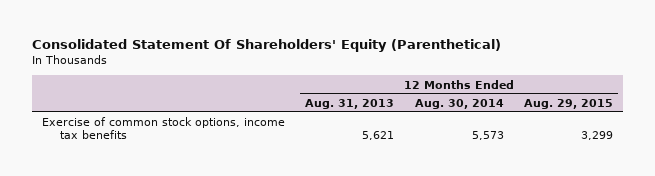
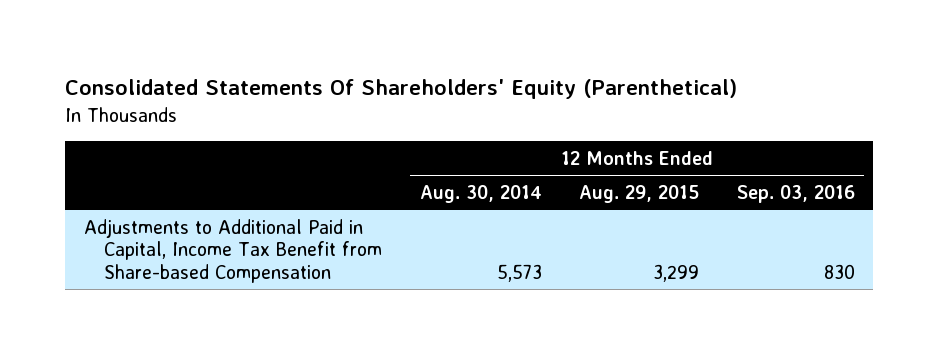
[32,39,502,53] Consolidated Statement Of Shareholders' Equity (Parenthetical) -> [65,79,738,100] Consolidated Statements Of Shareholders' Equity (Parenthetical)
[305,98,395,109] Aug. 31, 2013 -> none
none -> [736,184,855,203] Sep. 03, 2016
[42,117,286,140] Exercise of common stock options, income tax benefits -> [83,218,383,284] Adjustments to Additional Paid in Capital, Income Tax Benefit from Share-based Compensation

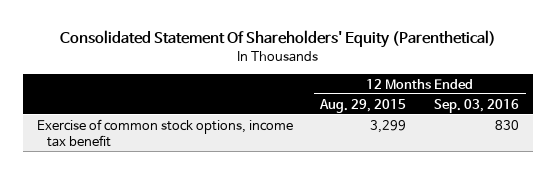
[65,79,738,100] Consolidated Statements Of Shareholders' Equity (Parenthetical) -> [59,30,496,49] Consolidated Statement Of Shareholders' Equity (Parenthetical)
[419,184,542,203] Aug. 30, 2014 -> none
[83,218,383,284] Adjustments to Additional Paid in Capital, Income Tax Benefit from Share-based Compensation -> [36,118,293,148] Exercise of common stock options, income tax benefit

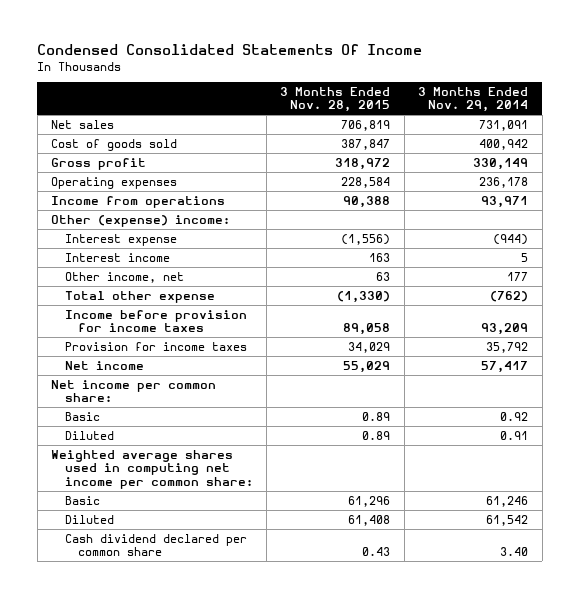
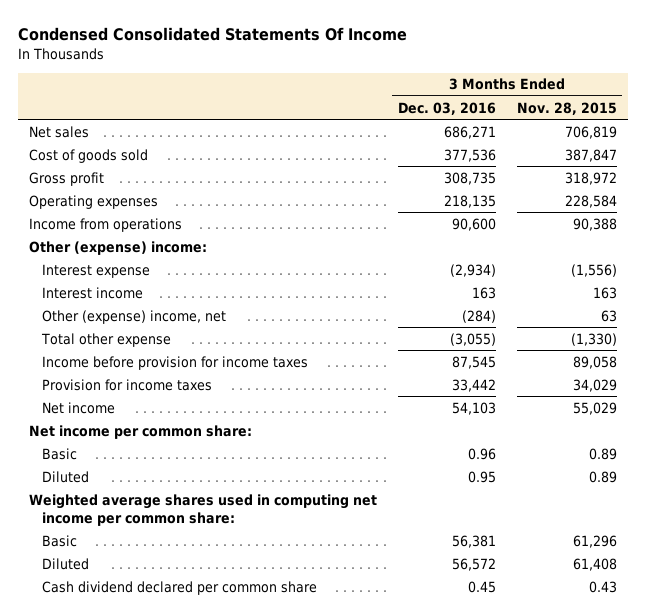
[418,86,529,113] 3 Months Ended Nov. 29, 2014 -> none
none -> [397,101,496,115] Dec. 03, 2016
[64,271,184,283] Other income, net -> [41,309,226,324] Other (expense) income, net

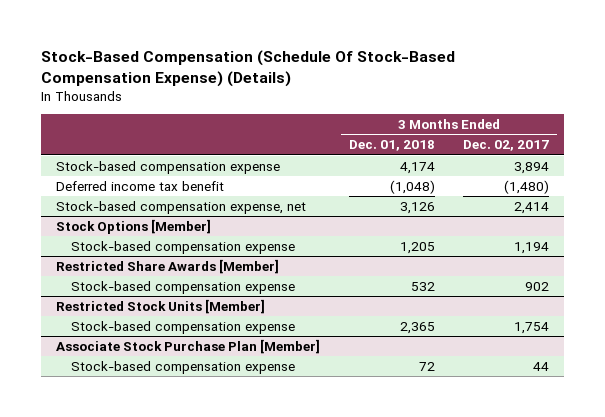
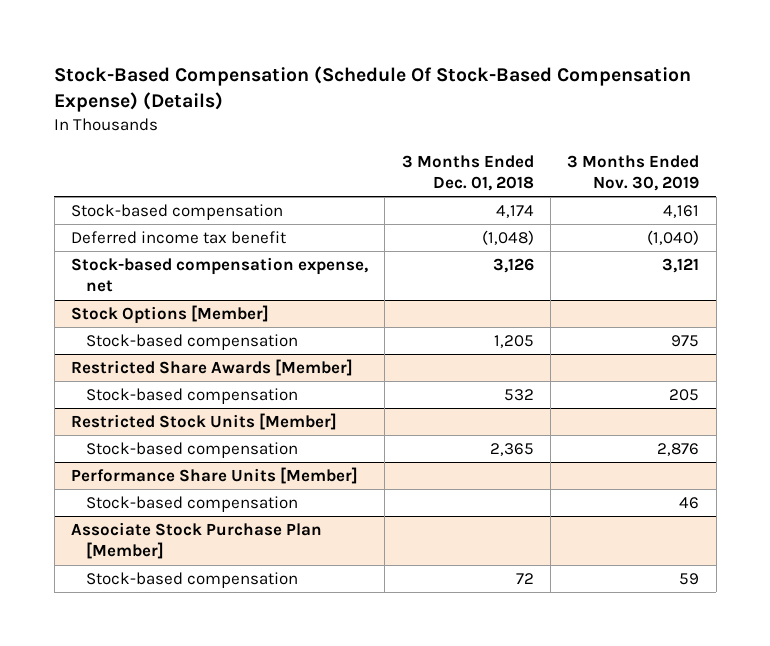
[463,140,550,152] Dec. 02, 2017 -> none
none -> [567,154,700,191] 3 Months Ended Nov. 30, 2019
[55,160,280,174] Stock-based compensation expense -> [70,204,283,221] Stock-based compensation
[70,240,295,254] Stock-based compensation expense -> [85,334,298,351] Stock-based compensation
[70,280,295,294] Stock-based compensation expense -> [85,388,298,405] Stock-based compensation
[70,320,295,334] Stock-based compensation expense -> [85,442,298,459] Stock-based compensation
none -> [70,467,358,485] Performance Share Units [Member]
none -> [85,496,298,513] Stock-based compensation
[70,360,295,374] Stock-based compensation expense -> [85,572,298,589] Stock-based compensation

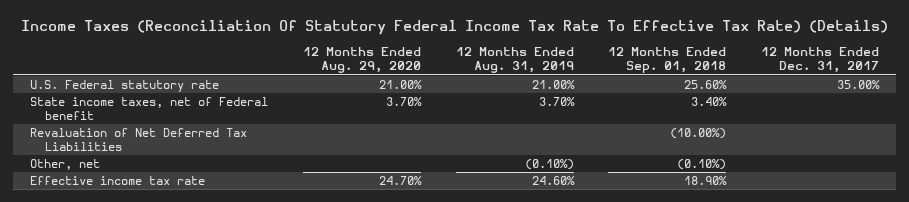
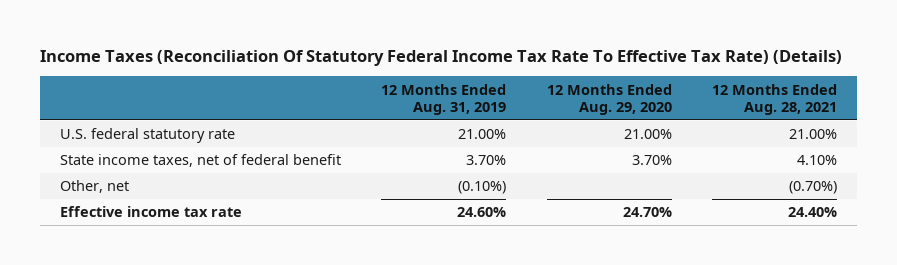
[608,47,727,74] 12 Months Ended Sep. 01, 2018 -> none
[760,47,879,74] 12 Months Ended Dec. 31, 2017 -> none
none -> [711,83,837,115] 12 Months Ended Aug. 28, 2021
[30,128,248,152] Revaluation of Net Deferred Tax Liabilities -> none
[30,80,220,93] U.S. Federal statutory rate -> [60,128,236,144] U.S. federal statutory rate
[30,97,269,121] State income taxes, net of Federal benefit -> [60,154,342,168] State income taxes, net of federal benefit

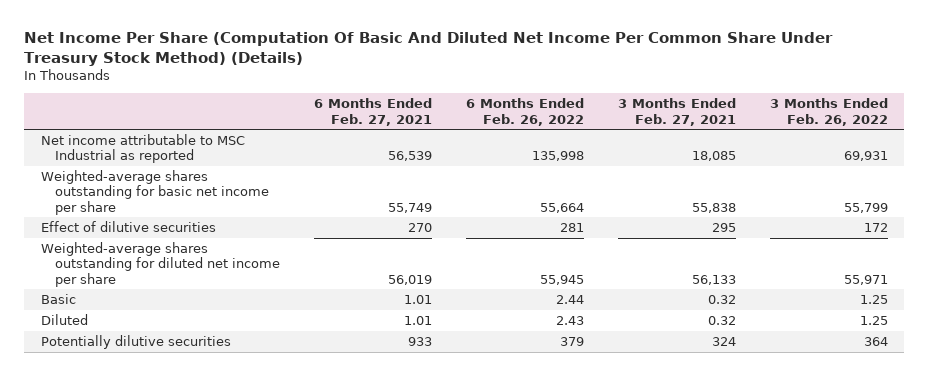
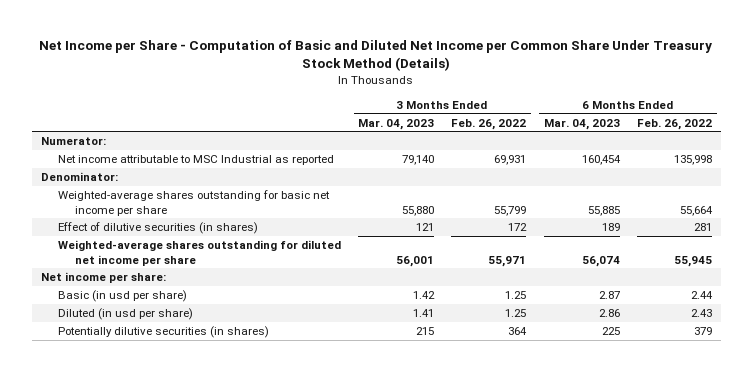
[23,32,833,67] Net Income Per Share (Computation Of Basic And Diluted Net Income Per Common Share Under Treasury Stock Method) (Details) -> [39,40,713,72] Net Income per Share - Computation of Basic and Diluted Net Income per Common Share Under Treasury Stock Method (Details)
[314,98,433,126] 6 Months Ended Feb. 27, 2021 -> none
[617,98,736,126] 3 Months Ended Feb. 27, 2021 -> none
none -> [358,118,435,130] Mar. 04, 2023
none -> [543,118,620,130] Mar. 04, 2023
none -> [40,137,106,146] Numerator:
none -> [40,172,118,182] Denominator:
[40,221,216,233] Effect of dilutive securities -> [57,222,258,235] Effect of dilutive securities (in shares)
none -> [40,272,166,284] Net income per share:
[40,294,76,305] Basic -> [57,290,187,303] Basic (in usd per share)
[40,314,88,326] Diluted -> [57,308,193,321] Diluted (in usd per share)
[40,335,231,350] Potentially dilutive securities -> [57,326,269,339] Potentially dilutive securities (in shares)

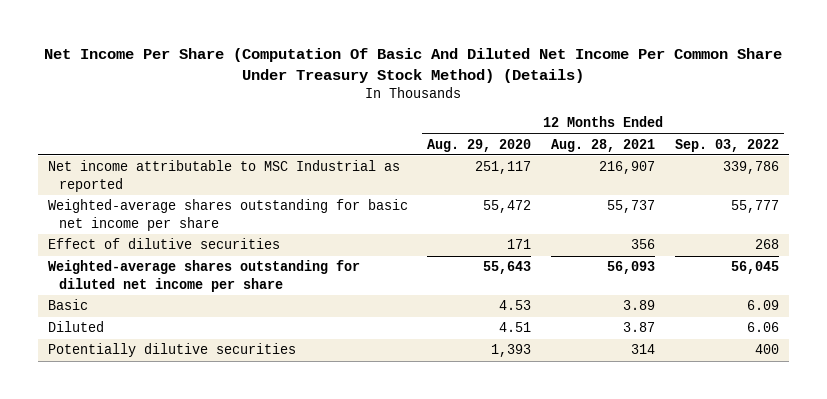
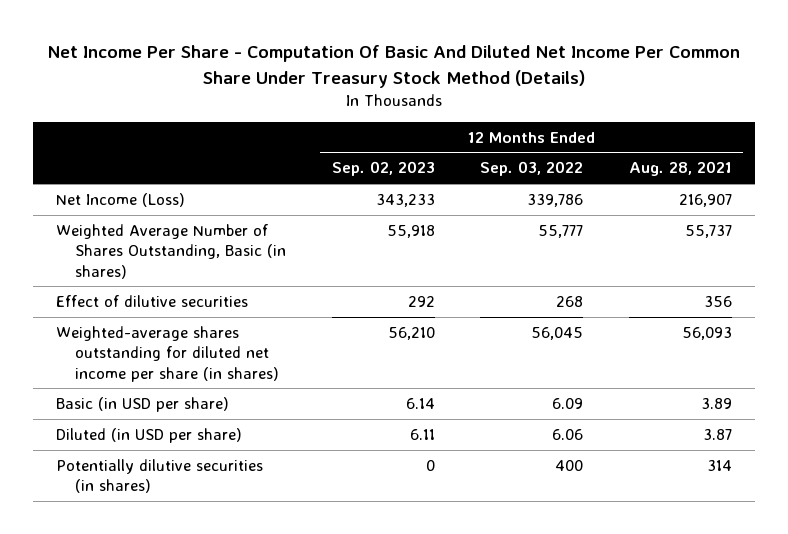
[44,47,783,83] Net Income Per Share (Computation Of Basic And Diluted Net Income Per Common Share Under Treasury Stock Method) (Details) -> [47,45,741,88] Net Income Per Share - Computation Of Basic And Diluted Net Income Per Common Share Under Treasury Stock Method (Details)
[427,138,532,152] Aug. 29, 2020 -> none
none -> [331,161,435,177] Sep. 02, 2023
[47,160,400,192] Net income attributable to MSC Industrial as reported -> [56,192,186,207] Net Income (Loss)
[47,199,408,231] Weighted-average shares outstanding for basic net income per share -> [56,223,286,279] Weighted Average Number of Shares Outstanding, Basic (in shares)
[47,260,360,292] Weighted-average shares outstanding for diluted net income per share -> [56,325,279,382] Weighted-average shares outstanding for diluted net income per share (in shares)
[47,299,88,311] Basic -> [56,396,230,412] Basic (in USD per share)
[47,321,104,333] Diluted -> [56,427,243,443] Diluted (in USD per share)
[47,343,296,358] Potentially dilutive securities -> [56,458,264,494] Potentially dilutive securities (in shares)

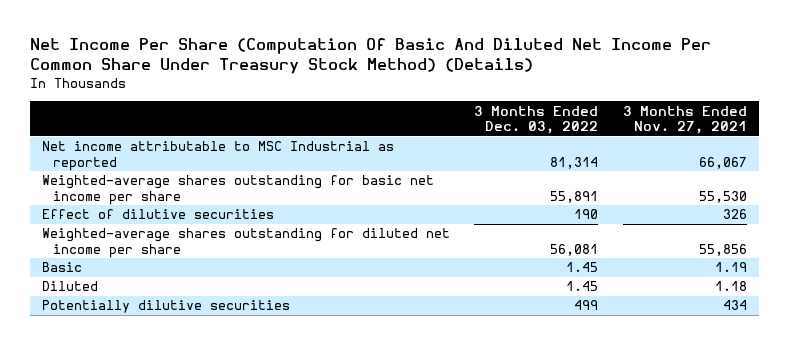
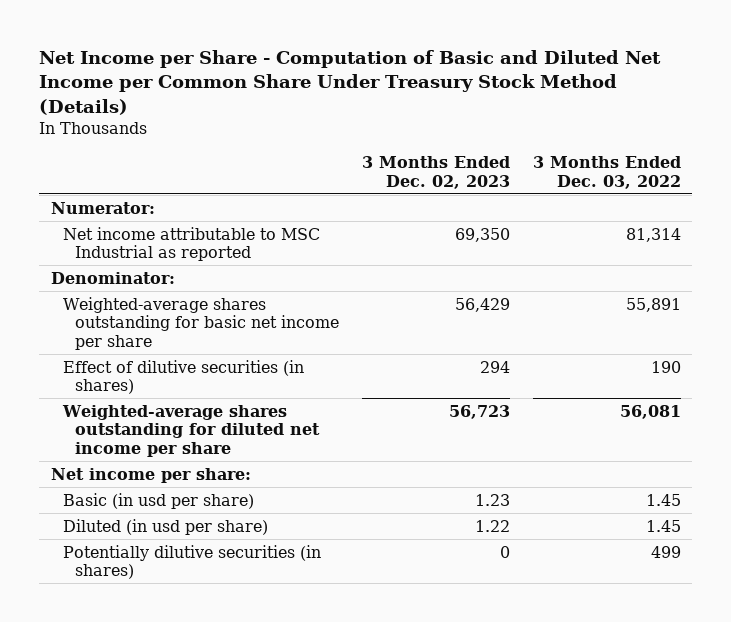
[29,38,711,75] Net Income Per Share (Computation Of Basic And Diluted Net Income Per Common Share Under Treasury Stock Method) (Details) -> [39,49,662,115] Net Income per Share - Computation of Basic and Diluted Net Income per Common Share Under Treasury Stock Method (Details)
[623,105,748,135] 3 Months Ended Nov. 27, 2021 -> none
none -> [362,156,511,189] 3 Months Ended Dec. 02, 2023
none -> [50,201,155,214] Numerator:
none -> [50,271,175,284] Denominator:
[41,209,274,220] Effect of dilutive securities -> [63,359,305,395] Effect of dilutive securities (in shares)
none -> [50,467,251,483] Net income per share:
[41,262,82,273] Basic -> [63,492,255,509] Basic (in usd per share)
[41,281,98,292] Diluted -> [63,518,269,535] Diluted (in usd per share)
[41,300,290,314] Potentially dilutive securities -> [63,544,322,580] Potentially dilutive securities (in shares)

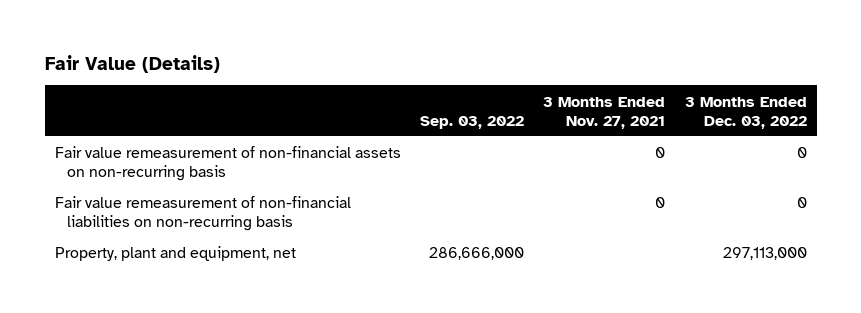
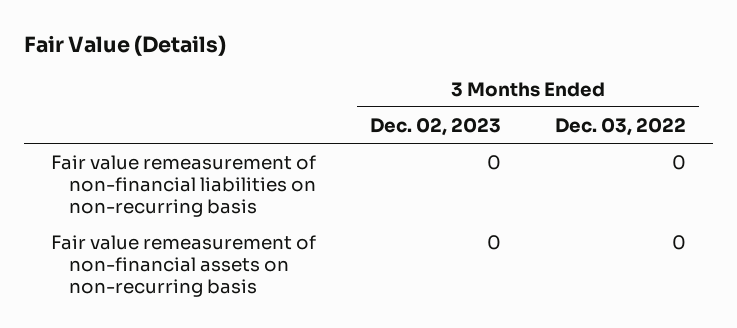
[419,115,524,129] Sep. 03, 2022 -> none
[543,96,666,129] 3 Months Ended Nov. 27, 2021 -> none
none -> [370,117,502,136] Dec. 02, 2023
[54,246,296,262] Property, plant and equipment, net -> none
[54,146,401,182] Fair value remeasurement of non-financial assets on non-recurring basis -> [50,234,316,297] Fair value remeasurement of non-financial assets on non-recurring basis

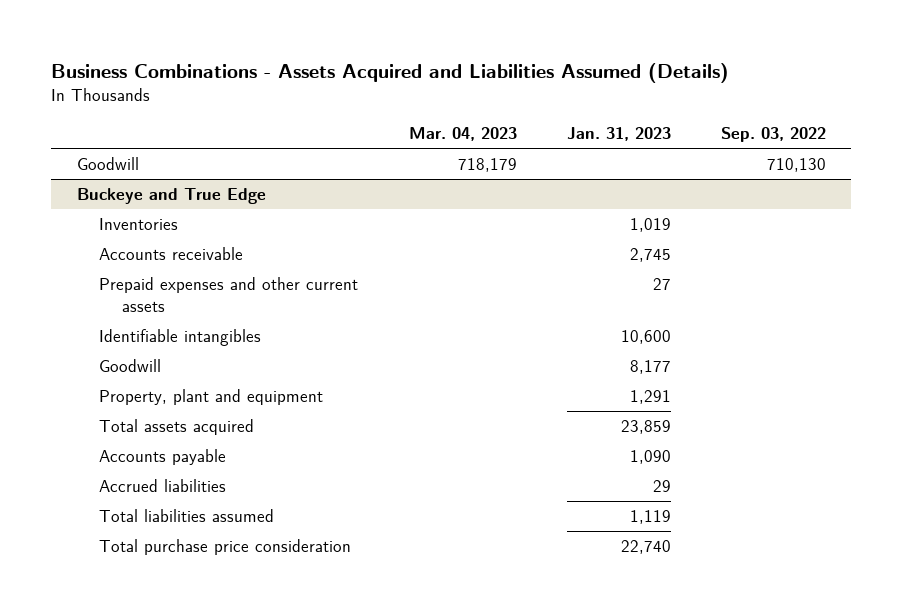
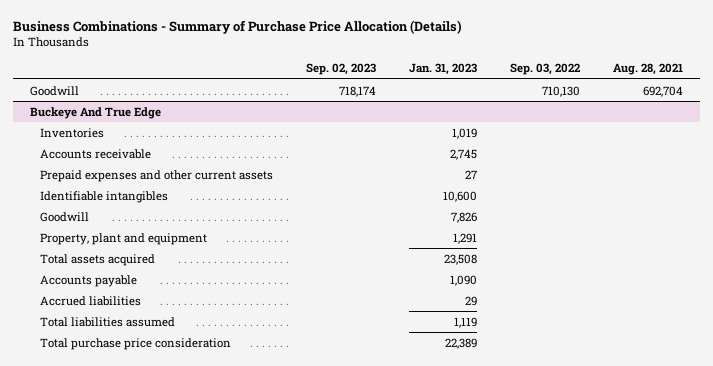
[51,63,730,84] Business Combinations - Assets Acquired and Liabilities Assumed (Details) -> [13,19,463,34] Business Combinations - Summary of Purchase Price Allocation (Details)
[408,127,517,142] Mar. 04, 2023 -> none
none -> [305,63,376,76] Sep. 02, 2023
none -> [613,63,684,76] Aug. 28, 2021
[76,187,266,204] Buckeye and True Edge -> [29,106,161,119] Buckeye And True Edge
[629,359,671,374] 8,177 -> [450,211,477,223] 7,826
[620,419,671,434] 23,859 -> [443,253,477,265] 23,508
[620,539,671,554] 22,740 -> [444,337,477,349] 22,389

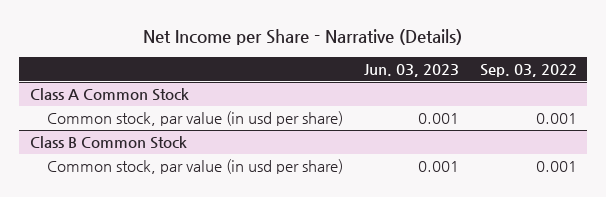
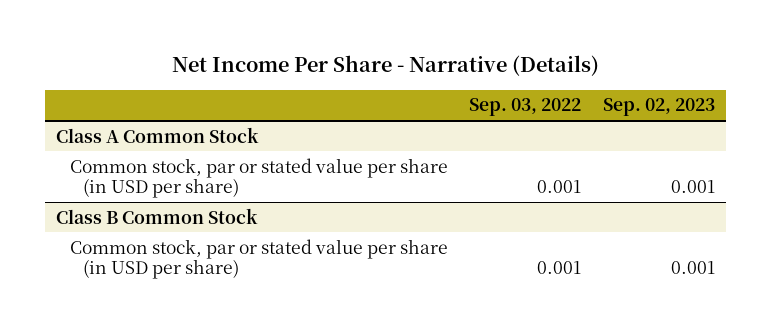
[143,29,463,46] Net Income per Share - Narrative (Details) -> [171,55,599,77] Net Income Per Share - Narrative (Details)
[364,63,460,77] Jun. 03, 2023 -> none
none -> [603,98,716,117] Sep. 02, 2023
[47,111,344,127] Common stock, par value (in usd per share) -> [69,157,448,198] Common stock, par or stated value per share (in USD per share)
[47,159,344,175] Common stock, par value (in usd per share) -> [69,238,448,279] Common stock, par or stated value per share (in USD per share)

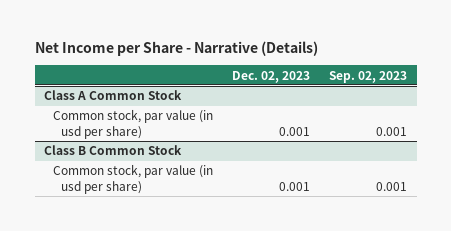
[171,55,599,77] Net Income Per Share - Narrative (Details) -> [34,41,318,57] Net Income per Share - Narrative (Details)
[469,98,582,117] Sep. 03, 2022 -> none
none -> [231,70,310,83] Dec. 02, 2023
[69,157,448,198] Common stock, par or stated value per share (in USD per share) -> [52,109,213,139] Common stock, par value (in usd per share)
[69,238,448,279] Common stock, par or stated value per share (in USD per share) -> [52,164,213,194] Common stock, par value (in usd per share)

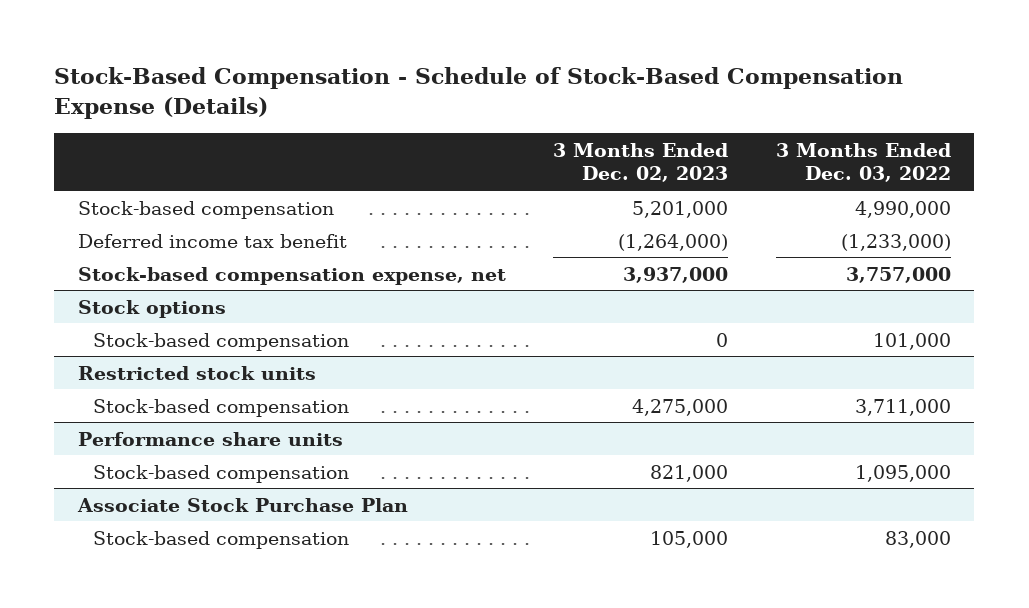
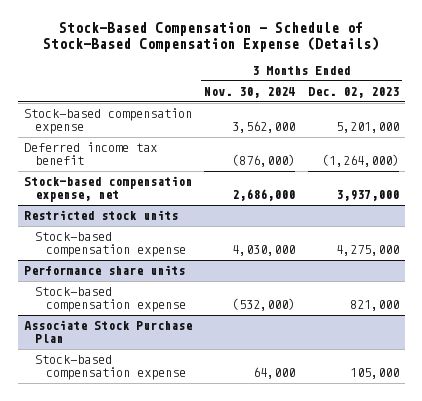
[775,142,951,183] 3 Months Ended Dec. 03, 2022 -> none
none -> [204,86,296,98] Nov. 30, 2024
[78,200,335,219] Stock-based compensation -> [23,108,192,135] Stock-based compensation expense
[78,299,227,318] Stock options -> none
[92,332,349,351] Stock-based compensation -> none
[92,398,349,417] Stock-based compensation -> [34,232,187,258] Stock-based compensation expense
[92,464,349,483] Stock-based compensation -> [34,287,187,313] Stock-based compensation expense
[92,530,349,549] Stock-based compensation -> [34,355,187,381] Stock-based compensation expense

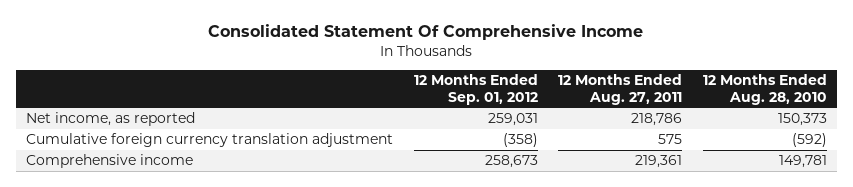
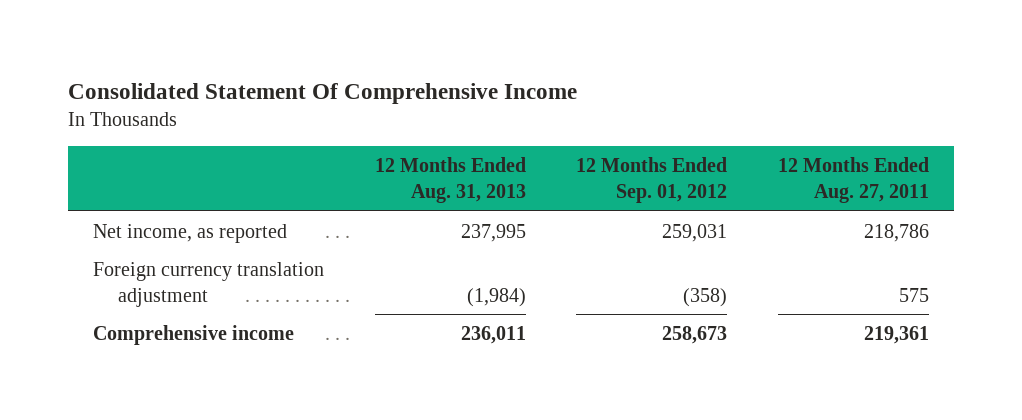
[702,73,827,105] 12 Months Ended Aug. 28, 2010 -> none
none -> [374,157,526,204] 12 Months Ended Aug. 31, 2013
[25,133,393,148] Cumulative foreign currency translation adjustment -> [93,261,325,307] Foreign currency translation adjustment

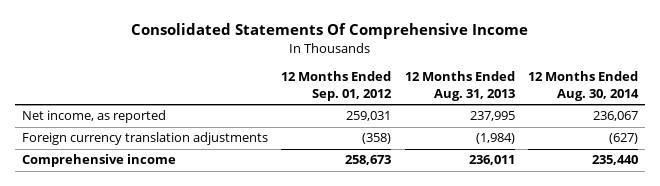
[67,83,577,105] Consolidated Statement Of Comprehensive Income -> [131,23,529,40] Consolidated Statements Of Comprehensive Income
[778,157,930,204] 12 Months Ended Aug. 27, 2011 -> none
none -> [528,71,640,101] 12 Months Ended Aug. 30, 2014
[93,261,325,307] Foreign currency translation adjustment -> [21,132,268,146] Foreign currency translation adjustments

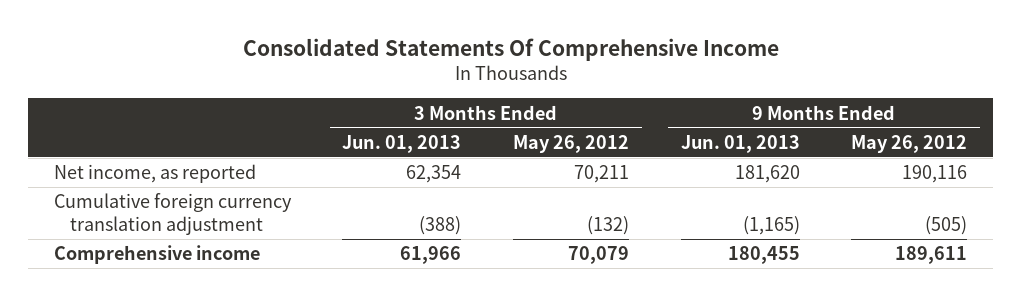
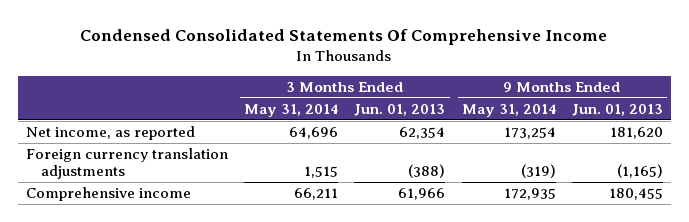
[242,38,779,62] Consolidated Statements Of Comprehensive Income -> [80,28,608,45] Condensed Consolidated Statements Of Comprehensive Income
[513,134,630,153] May 26, 2012 -> none
[851,134,968,153] May 26, 2012 -> none
none -> [244,103,339,117] May 31, 2014
none -> [461,103,556,117] May 31, 2014
[53,193,292,236] Cumulative foreign currency translation adjustment -> [25,148,228,180] Foreign currency translation adjustments

